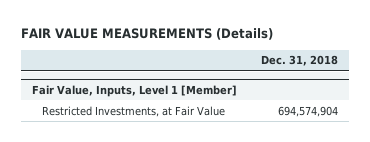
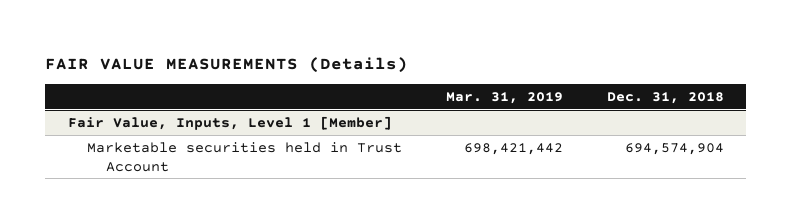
none -> [445,92,563,105] Mar. 31, 2019
[41,105,225,117] Restricted Investments, at Fair Value -> [86,141,402,172] Marketable securities held in Trust Account

